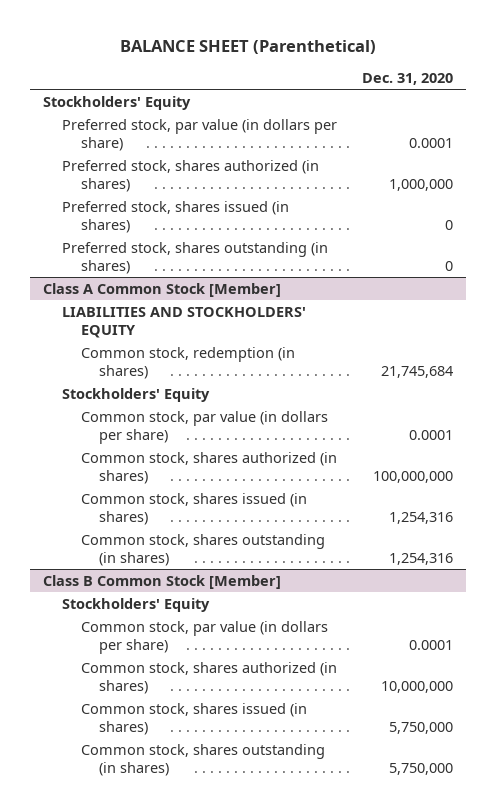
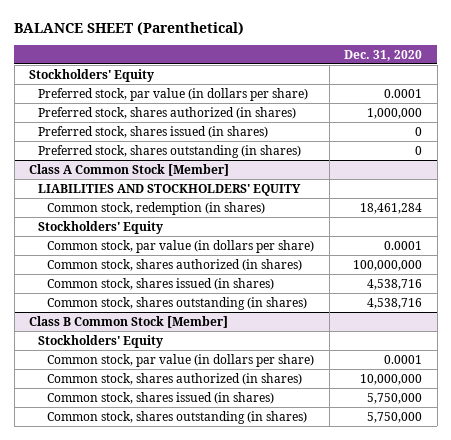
[381,365,454,378] 21,745,684 -> [360,202,423,214] 18,461,284
[389,511,454,524] 1,254,316 -> [367,278,423,290] 4,538,716
[389,552,454,565] 1,254,316 -> [367,297,423,309] 4,538,716

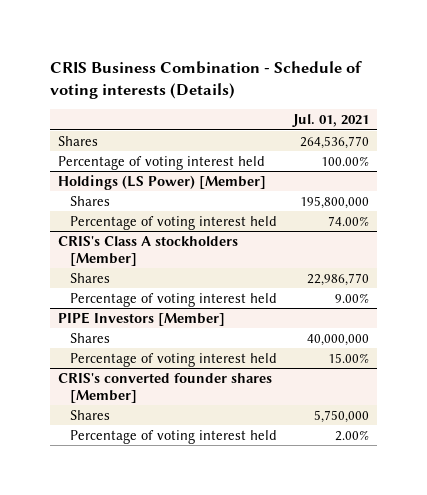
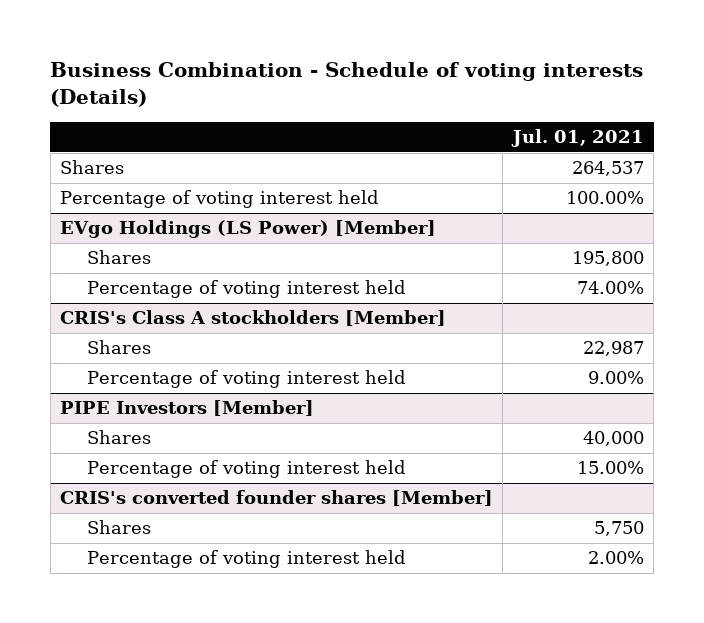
[50,60,363,100] CRIS Business Combination - Schedule of voting interests (Details) -> [50,62,644,108] Business Combination - Schedule of voting interests (Details)
[299,135,369,149] 264,536,770 -> [571,161,644,177] 264,537
[58,174,267,190] Holdings (LS Power) [Member] -> [60,220,437,239] EVgo Holdings (LS Power) [Member]
[299,195,369,209] 195,800,000 -> [571,251,644,267] 195,800
[306,272,369,286] 22,986,770 -> [582,341,644,357] 22,987
[306,333,369,346] 40,000,000 -> [582,431,644,447] 40,000
[313,409,369,423] 5,750,000 -> [593,521,644,537] 5,750

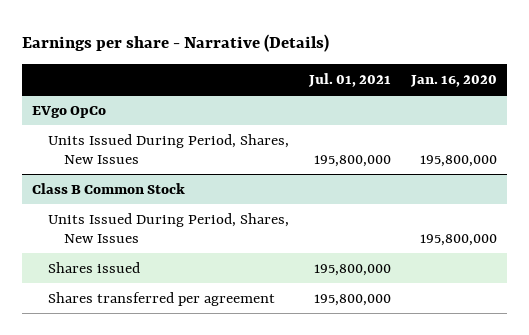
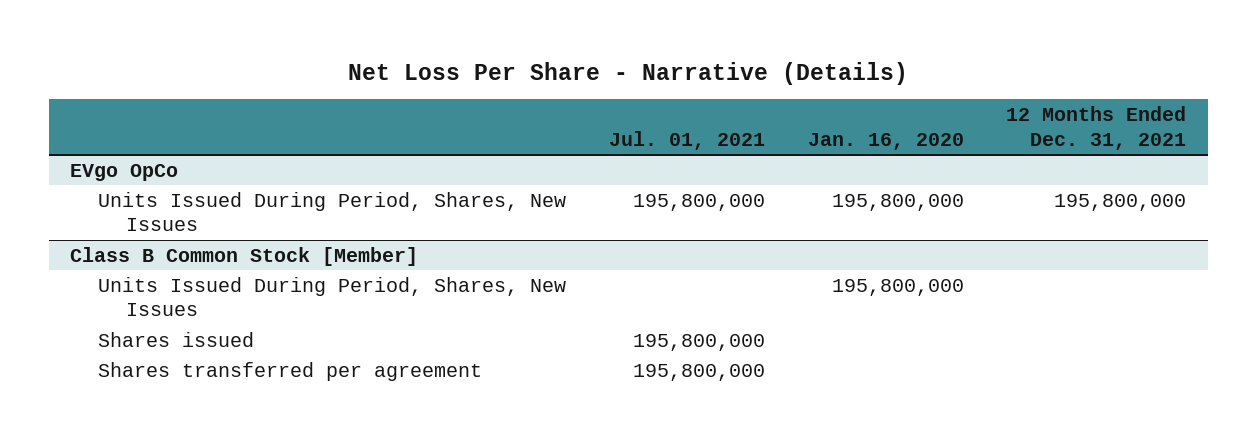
[21,33,329,52] Earnings per share - Narrative (Details) -> [348,61,909,85] Net Loss Per Share - Narrative (Details)
none -> [1006,106,1187,150] 12 Months Ended Dec. 31, 2021
[31,182,185,194] Class B Common Stock -> [70,246,419,266] Class B Common Stock [Member]

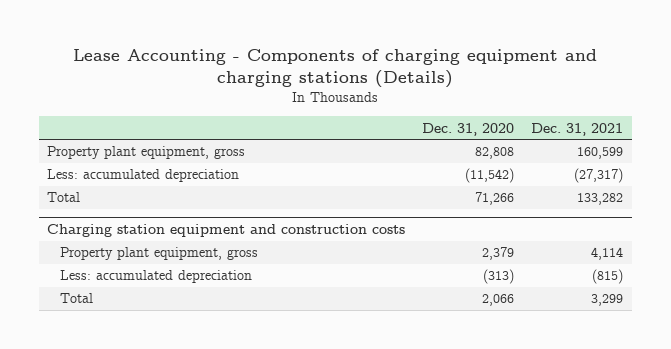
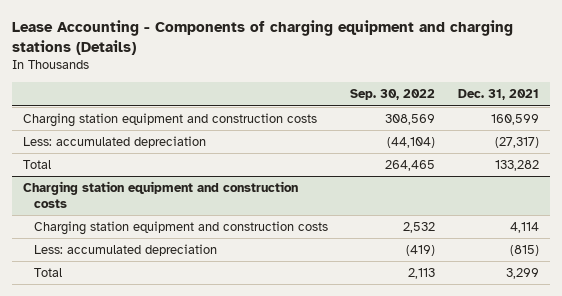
[422,122,515,136] Dec. 31, 2020 -> none
none -> [350,89,436,101] Sep. 30, 2022
[47,146,246,160] Property plant equipment, gross -> [23,113,318,128] Charging station equipment and construction costs
[60,247,259,261] Property plant equipment, gross -> [33,221,328,236] Charging station equipment and construction costs

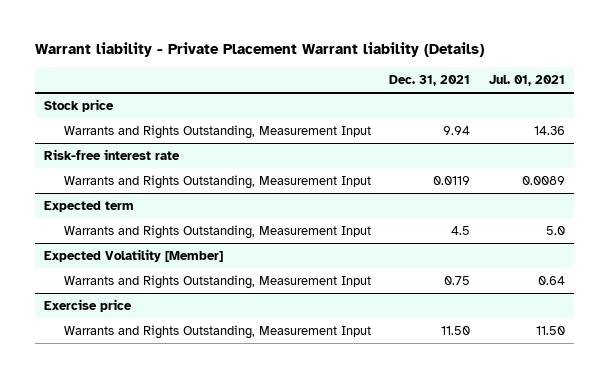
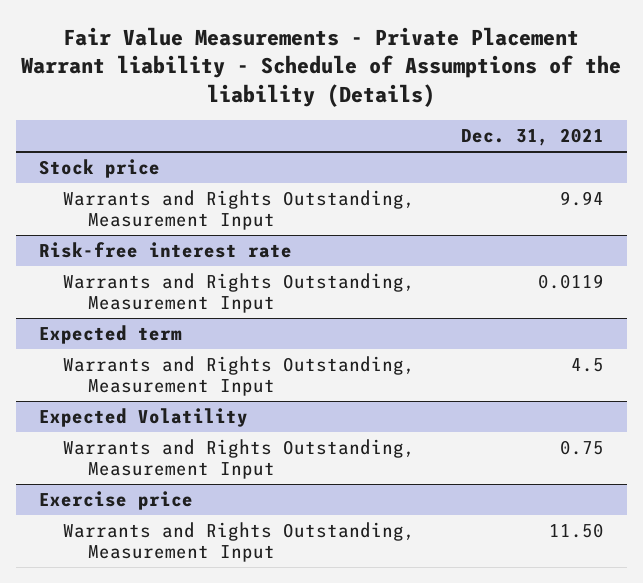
[34,42,484,58] Warrant liability - Private Placement Warrant liability (Details) -> [21,26,622,107] Fair Value Measurements - Private Placement Warrant liability - Schedule of Assumptions of the liability (Details)
[488,74,565,86] Jul. 01, 2021 -> none
[43,248,223,262] Expected Volatility [Member] -> [38,407,248,427] Expected Volatility

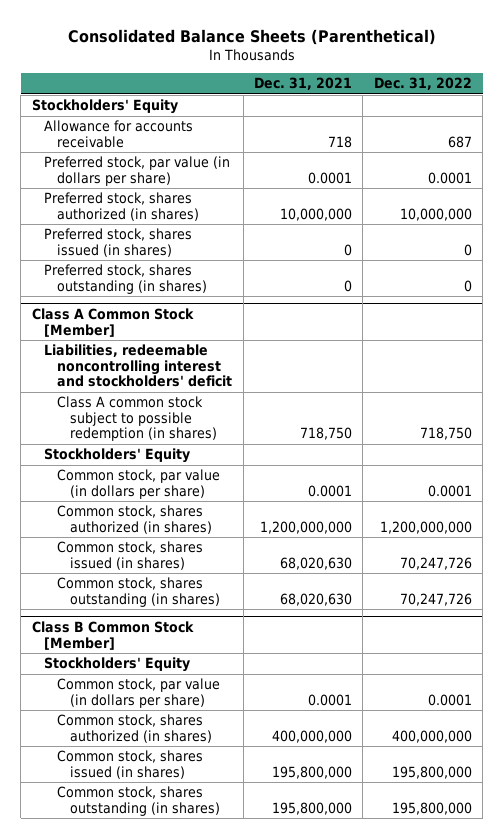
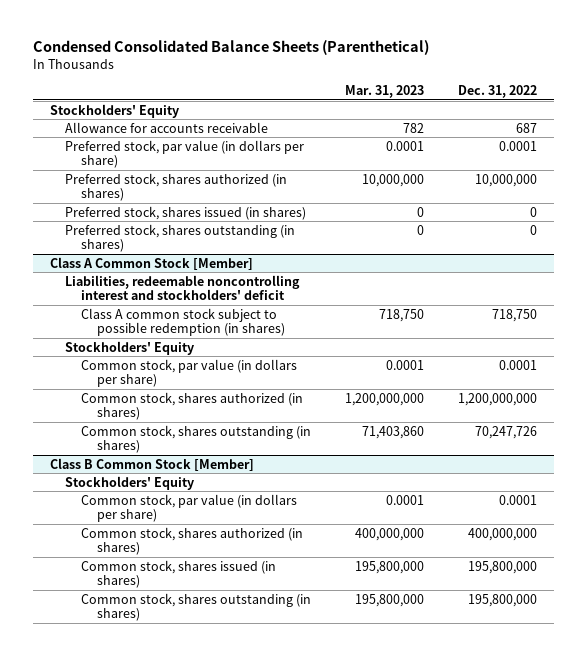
[67,28,436,45] Consolidated Balance Sheets (Parenthetical) -> [32,40,429,56] Condensed Consolidated Balance Sheets (Parenthetical)
[253,77,352,91] Dec. 31, 2021 -> none
none -> [345,85,425,99] Mar. 31, 2023
[57,541,204,570] Common stock, shares issued (in shares) -> none

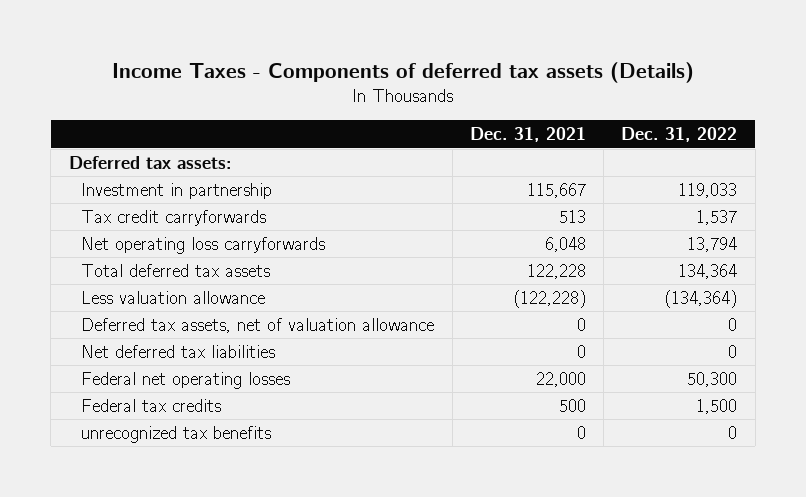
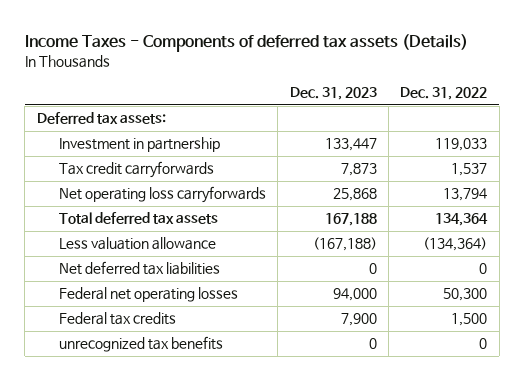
[469,127,586,143] Dec. 31, 2021 -> none
none -> [289,87,377,101] Dec. 31, 2023
[81,317,435,333] Deferred tax assets, net of valuation allowance -> none

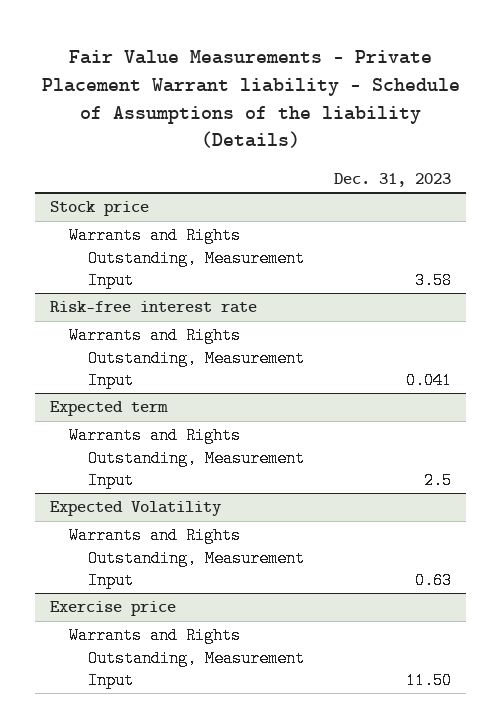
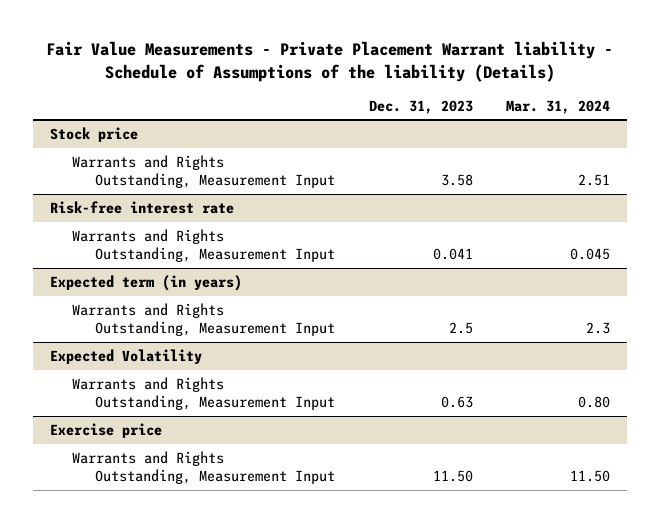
none -> [505,99,610,114] Mar. 31, 2024
[49,401,168,417] Expected term -> [49,274,242,291] Expected term (in years)

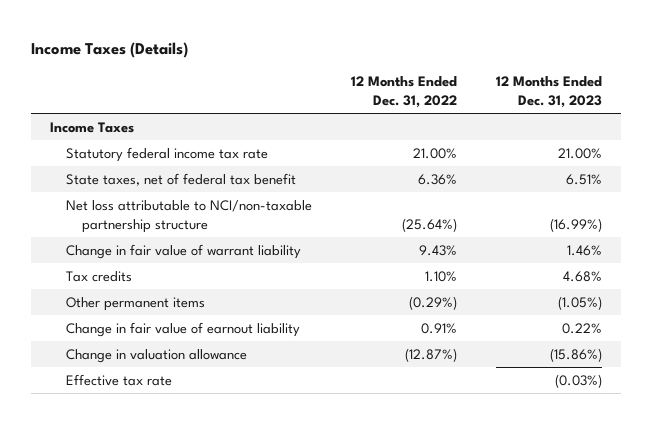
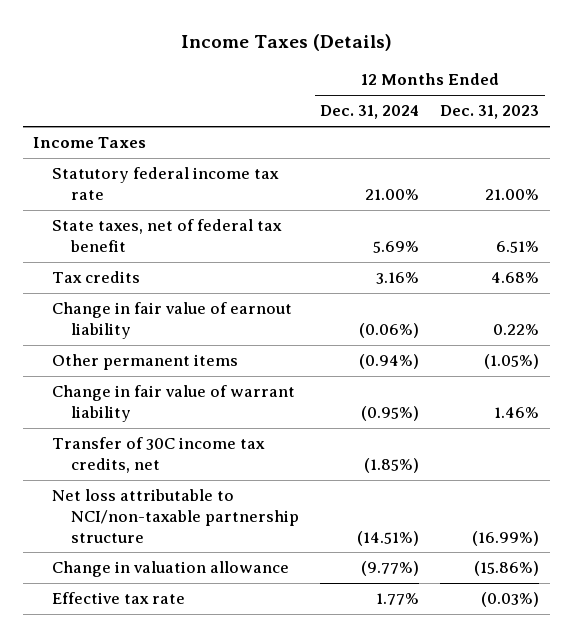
[350,76,457,108] 12 Months Ended Dec. 31, 2022 -> none
none -> [320,105,420,120] Dec. 31, 2024
[66,296,206,311] Other permanent items -> [52,354,239,371] Other permanent items
[66,243,302,259] Change in fair value of warrant liability -> [52,385,296,422] Change in fair value of warrant liability
none -> [52,437,266,473] Transfer of 30C income tax credits, net
[66,199,313,233] Net loss attributable to NCI/non-taxable partnership structure -> [52,489,300,543] Net loss attributable to NCI/non-taxable partnership structure

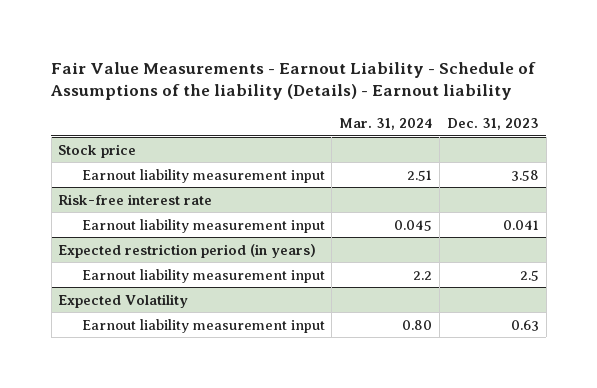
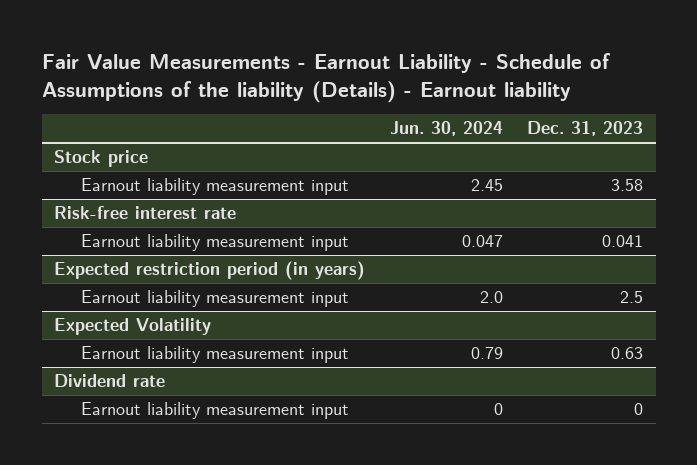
[339,118,433,131] Mar. 31, 2024 -> none
none -> [389,121,503,137] Jun. 30, 2024
none -> [53,374,165,388] Dividend rate
none -> [81,402,350,420] Earnout liability measurement input

